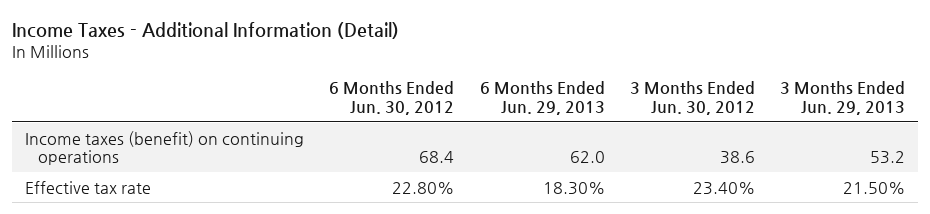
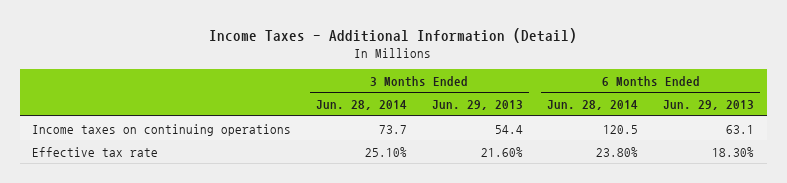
[329,81,455,115] 6 Months Ended Jun. 30, 2012 -> none
[629,81,755,115] 3 Months Ended Jun. 30, 2012 -> none
none -> [316,100,408,111] Jun. 28, 2014
none -> [547,100,639,111] Jun. 28, 2014
[25,130,305,166] Income taxes (benefit) on continuing operations -> [32,123,292,136] Income taxes on continuing operations
[569,151,605,164] 62.0 -> [726,124,755,134] 63.1
[869,151,905,165] 53.2 -> [494,124,523,134] 54.4
[842,181,905,194] 21.50% -> [480,146,523,157] 21.60%

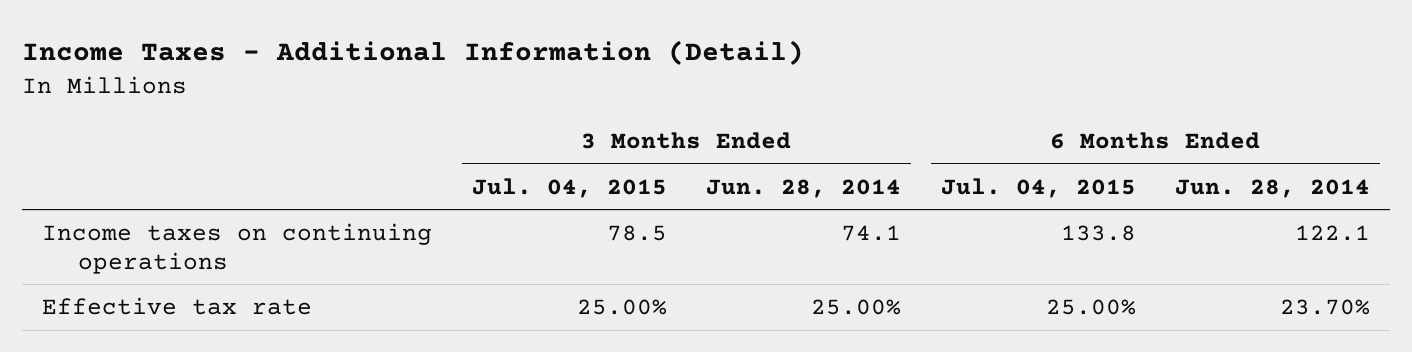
[431,100,523,111] Jun. 29, 2013 -> none
[663,100,755,111] Jun. 29, 2013 -> none
none -> [471,177,667,198] Jul. 04, 2015
none -> [940,177,1136,198] Jul. 04, 2015
[379,124,408,134] 73.7 -> [841,224,902,241] 74.1
[603,124,639,134] 120.5 -> [1295,224,1371,241] 122.1
[365,146,408,157] 25.10% -> [811,298,902,315] 25.00%
[596,146,639,157] 23.80% -> [1280,298,1371,315] 23.70%

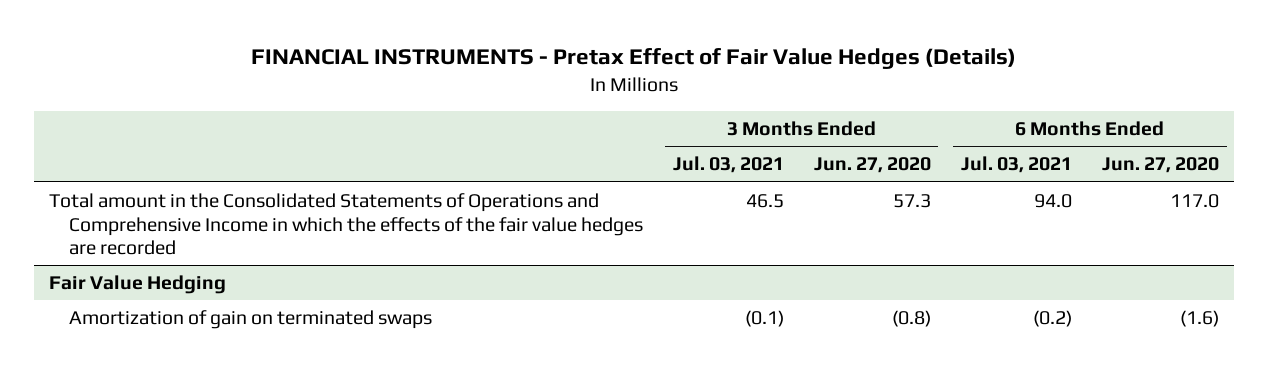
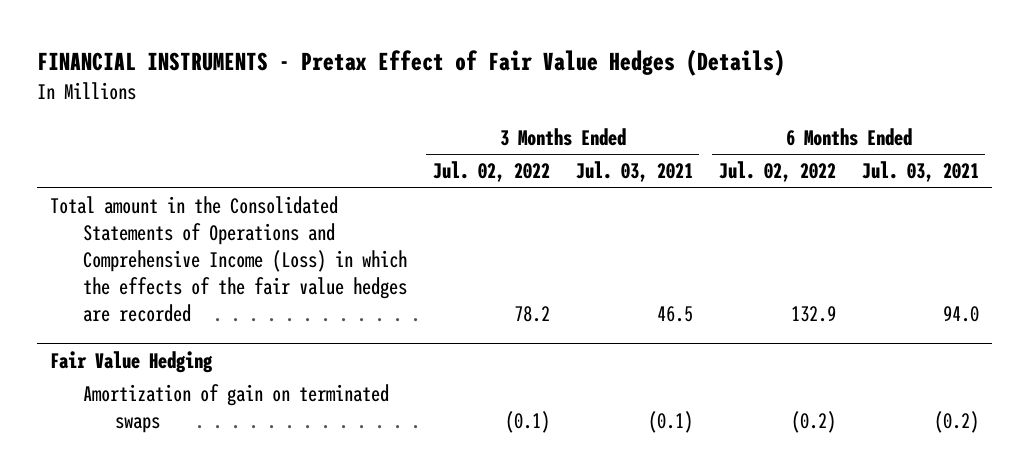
[813,157,931,174] Jun. 27, 2020 -> none
[1102,157,1220,174] Jun. 27, 2020 -> none
none -> [432,161,550,183] Jul. 02, 2022
none -> [718,161,836,183] Jul. 02, 2022
[48,193,643,256] Total amount in the Consolidated Statements of Operations and Comprehensive Income in which the effects of the fair value hedges are recorded -> [50,196,407,322] Total amount in the Consolidated Statements of Operations and Comprehensive Income (Loss) in which the effects of the fair value hedges are recorded

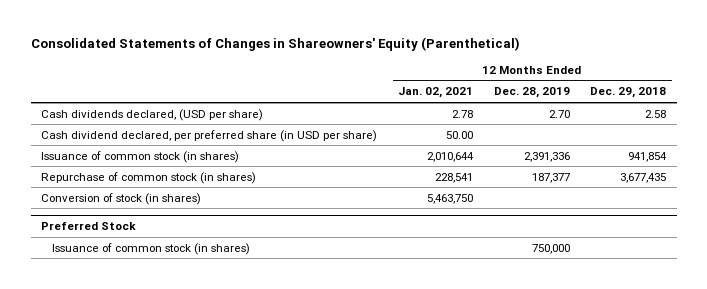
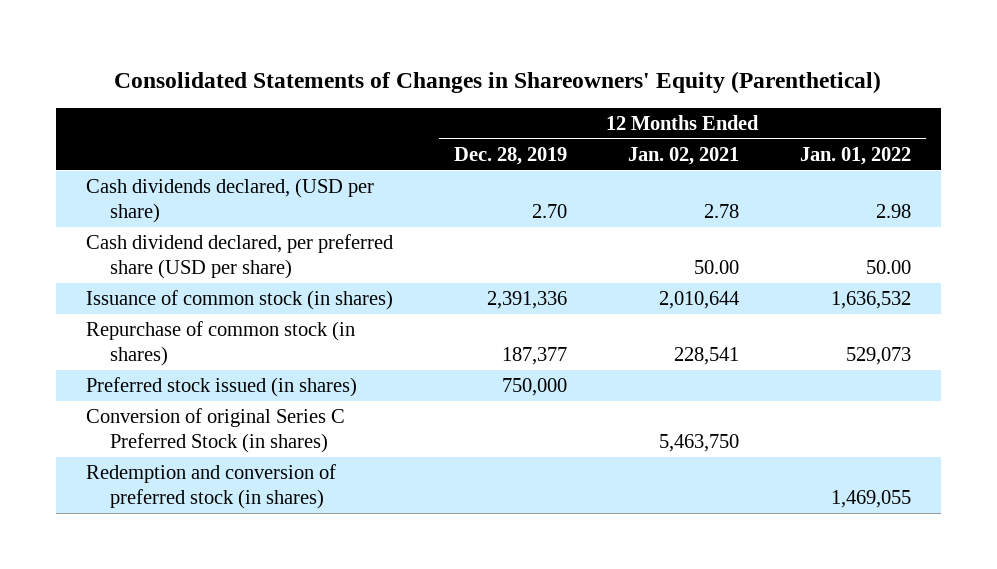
[590,87,667,99] Dec. 29, 2018 -> none
none -> [799,146,911,165] Jan. 01, 2022
[40,129,377,142] Cash dividend declared, per preferred share (in USD per share) -> [86,234,394,280] Cash dividend declared, per preferred share (USD per share)
[40,221,136,230] Preferred Stock -> none
[52,242,251,255] Issuance of common stock (in shares) -> none
none -> [86,377,358,398] Preferred stock issued (in shares)
[40,192,201,205] Conversion of stock (in shares) -> [86,408,346,454] Conversion of original Series C Preferred Stock (in shares)
none -> [86,464,337,510] Redemption and conversion of preferred stock (in shares)

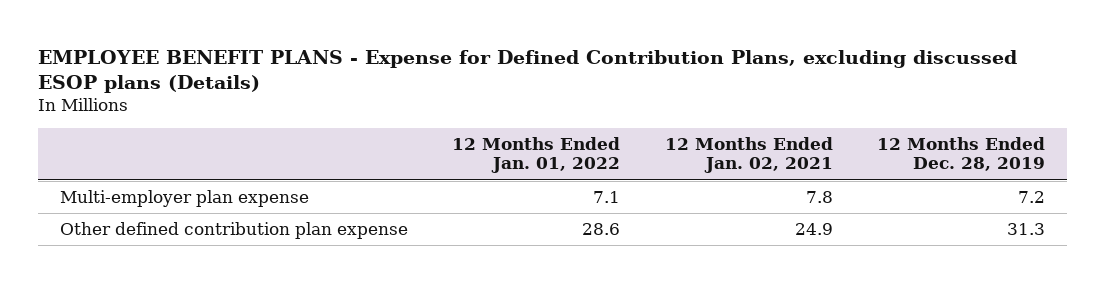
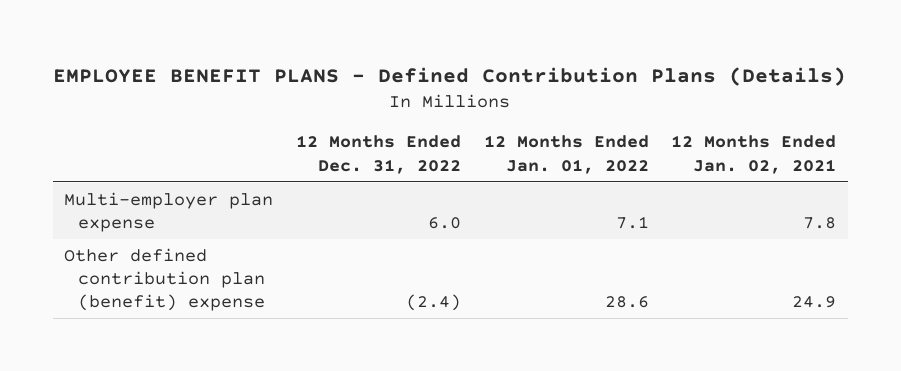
[38,49,1018,94] EMPLOYEE BENEFIT PLANS - Expense for Defined Contribution Plans, excluding discussed ESOP plans (Details) -> [53,66,847,86] EMPLOYEE BENEFIT PLANS - Defined Contribution Plans (Details)
[876,136,1045,172] 12 Months Ended Dec. 28, 2019 -> none
none -> [295,135,461,174] 12 Months Ended Dec. 31, 2022
[60,222,409,240] Other defined contribution plan expense -> [64,247,265,312] Other defined contribution plan (benefit) expense

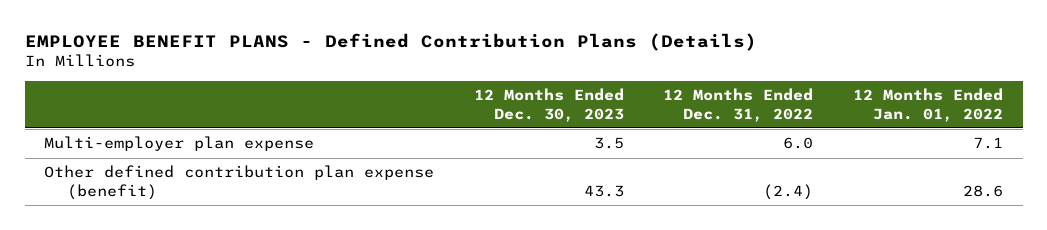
[671,135,837,174] 12 Months Ended Jan. 02, 2021 -> none
none -> [473,87,624,122] 12 Months Ended Dec. 30, 2023
[64,247,265,312] Other defined contribution plan (benefit) expense -> [44,165,435,200] Other defined contribution plan expense (benefit)

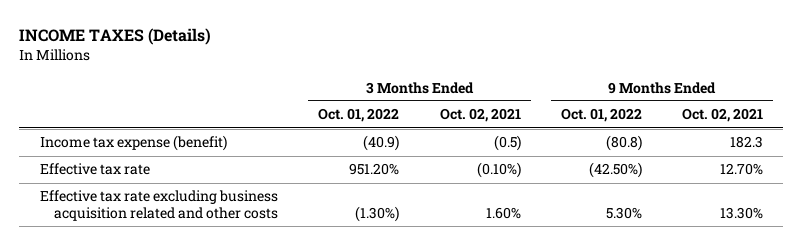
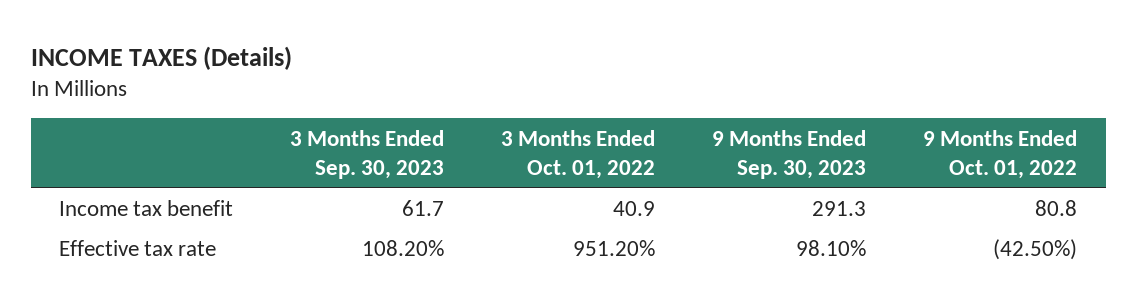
[439,108,521,123] Oct. 02, 2021 -> none
[681,108,763,123] Oct. 02, 2021 -> none
none -> [290,129,445,179] 3 Months Ended Sep. 30, 2023
none -> [712,129,867,179] 9 Months Ended Sep. 30, 2023
[39,135,227,152] Income tax expense (benefit) -> [59,200,234,217] Income tax benefit
[363,135,400,152] (40.9) -> [613,201,656,217] 40.9
[605,135,642,152] (80.8) -> [1035,200,1078,217] 80.8
[39,190,279,221] Effective tax rate excluding business acquisition related and other costs -> none

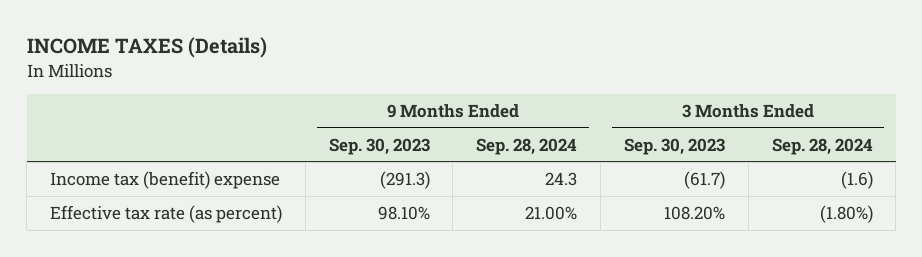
[501,129,656,179] 3 Months Ended Oct. 01, 2022 -> none
[923,129,1078,179] 9 Months Ended Oct. 01, 2022 -> none
none -> [476,137,578,155] Sep. 28, 2024
none -> [771,137,873,155] Sep. 28, 2024
[59,200,234,217] Income tax benefit -> [49,171,280,190] Income tax (benefit) expense
[402,200,445,217] 61.7 -> [683,171,725,190] (61.7)
[812,201,867,217] 291.3 -> [379,171,430,190] (291.3)
[59,240,217,257] Effective tax rate -> [49,205,282,224] Effective tax rate (as percent)

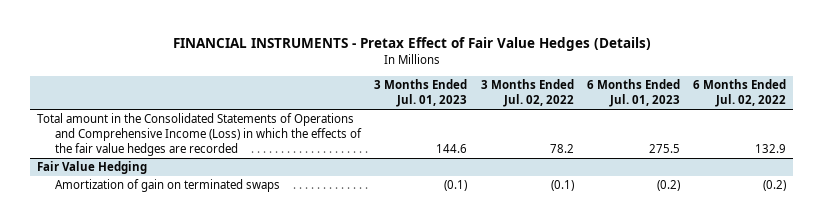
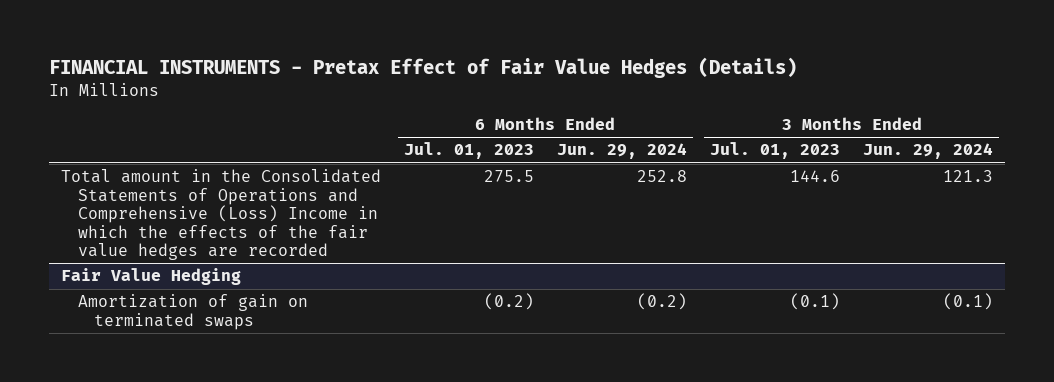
[480,78,574,107] 3 Months Ended Jul. 02, 2022 -> none
[693,78,787,107] 6 Months Ended Jul. 02, 2022 -> none
none -> [557,143,688,160] Jun. 29, 2024
none -> [863,143,994,160] Jun. 29, 2024
[36,113,363,157] Total amount in the Consolidated Statements of Operations and Comprehensive Income (Loss) in which the effects of the fair value hedges are recorded -> [60,169,381,261] Total amount in the Consolidated Statements of Operations and Comprehensive (Loss) Income in which the effects of the fair value hedges are recorded

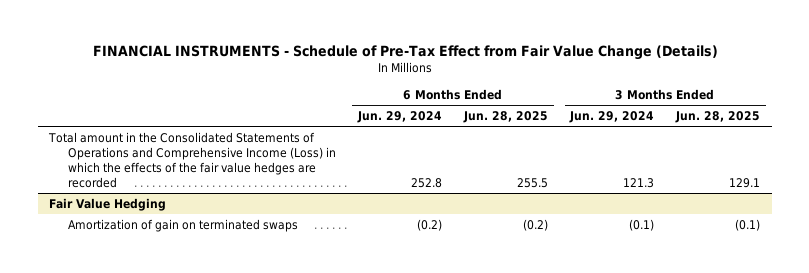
[49,57,798,79] FINANCIAL INSTRUMENTS - Pretax Effect of Fair Value Hedges (Details) -> [92,45,718,61] FINANCIAL INSTRUMENTS - Schedule of Pre-Tax Effect from Fair Value Change (Details)
[403,142,534,160] Jul. 01, 2023 -> none
[710,142,841,160] Jul. 01, 2023 -> none
none -> [463,110,549,123] Jun. 28, 2025
none -> [675,110,761,123] Jun. 28, 2025
[60,169,381,261] Total amount in the Consolidated Statements of Operations and Comprehensive (Loss) Income in which the effects of the fair value hedges are recorded -> [47,131,336,189] Total amount in the Consolidated Statements of Operations and Comprehensive Income (Loss) in which the effects of the fair value hedges are recorded

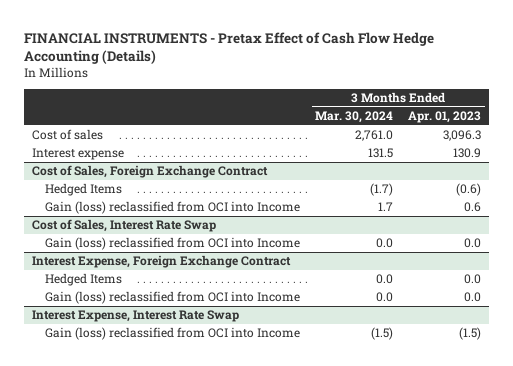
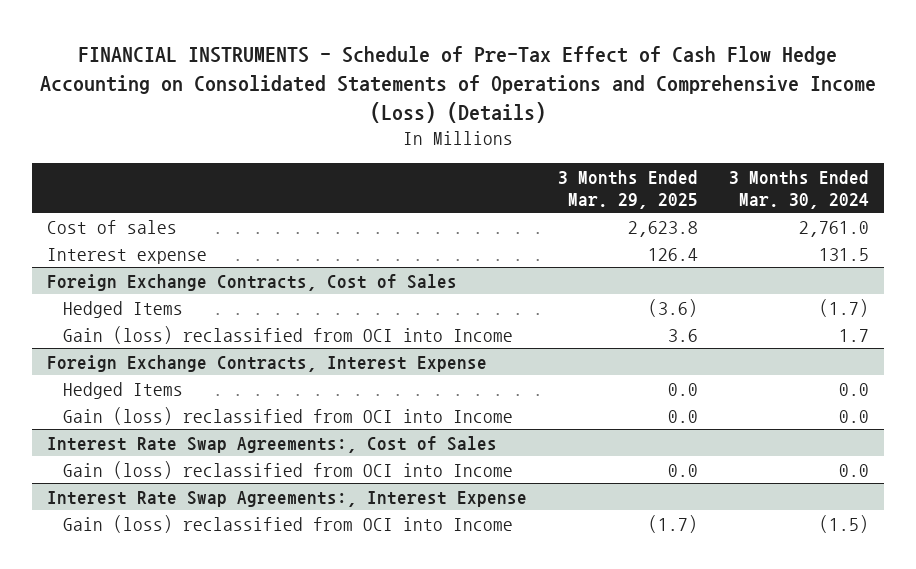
[24,31,435,65] FINANCIAL INSTRUMENTS - Pretax Effect of Cash Flow Hedge Accounting (Details) -> [39,45,876,123] FINANCIAL INSTRUMENTS - Schedule of Pre-Tax Effect of Cash Flow Hedge Accounting on Consolidated Statements of Operations and Comprehensive Income (Loss) (Details)
[408,111,482,124] Apr. 01, 2023 -> none
none -> [557,169,698,209] 3 Months Ended Mar. 29, 2025
[31,165,268,179] Cost of Sales, Foreign Exchange Contract -> [47,273,458,291] Foreign Exchange Contracts, Cost of Sales
[31,219,216,233] Cost of Sales, Interest Rate Swap -> none
[45,237,301,251] Gain (loss) reclassified from OCI into Income -> none
[31,255,291,269] Interest Expense, Foreign Exchange Contract -> [47,354,488,372] Foreign Exchange Contracts, Interest Expense
none -> [47,435,498,453] Interest Rate Swap Agreements:, Cost of Sales
none -> [63,460,514,479] Gain (loss) reclassified from OCI into Income
[31,310,239,323] Interest Expense, Interest Rate Swap -> [47,490,528,507] Interest Rate Swap Agreements:, Interest Expense

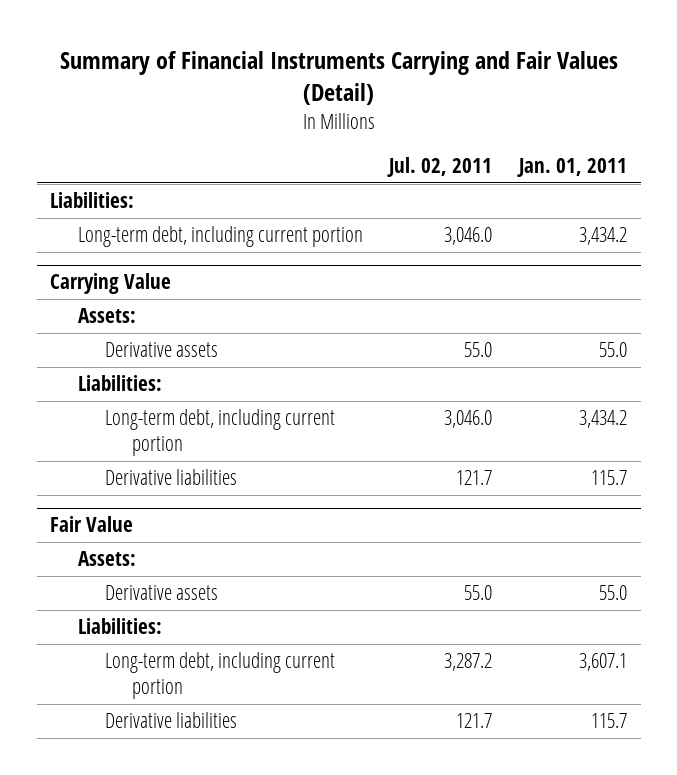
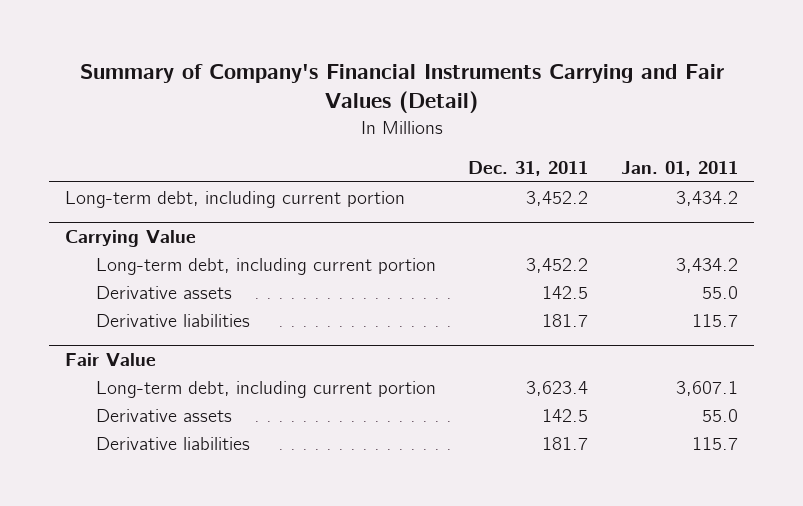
[59,50,618,105] Summary of Financial Instruments Carrying and Fair Values (Detail) -> [79,63,724,114] Summary of Company's Financial Instruments Carrying and Fair Values (Detail)
[387,157,493,178] Jul. 02, 2011 -> none
none -> [468,161,589,177] Dec. 31, 2011
[50,192,135,209] Liabilities: -> none
[77,308,136,324] Assets: -> none
[77,375,162,392] Liabilities: -> none
[105,342,219,358] Derivative assets -> [95,285,232,299] Derivative assets
[77,551,136,567] Assets: -> none
[77,618,162,635] Liabilities: -> none
[105,585,219,601] Derivative assets -> [95,408,232,422] Derivative assets

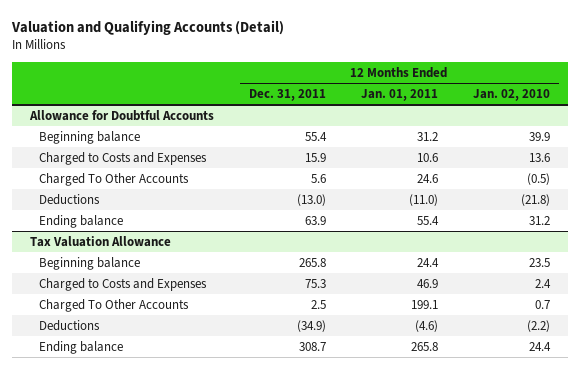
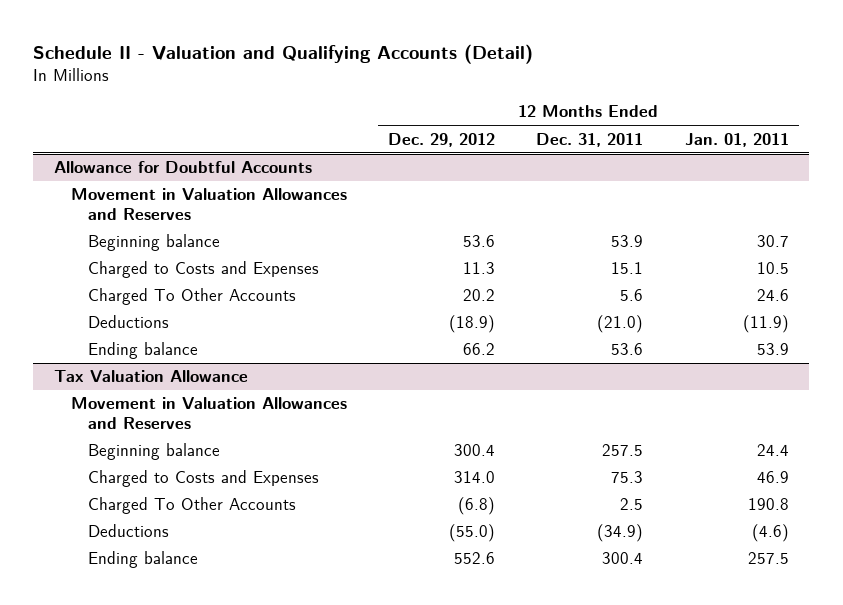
[11,19,285,35] Valuation and Qualifying Accounts (Detail) -> [33,43,534,64] Schedule II - Valuation and Qualifying Accounts (Detail)
[473,88,551,101] Jan. 02, 2010 -> none
none -> [388,132,496,147] Dec. 29, 2012
none -> [70,188,347,220] Movement in Valuation Allowances and Reserves
[304,131,327,141] 55.4 -> [611,235,644,248] 53.9
[416,131,438,141] 31.2 -> [756,235,789,248] 30.7
[304,152,326,162] 15.9 -> [611,262,644,275] 15.1
[416,152,438,162] 10.6 -> [756,262,789,275] 10.5
[296,193,326,206] (13.0) -> [597,315,644,334] (21.0)
[408,193,438,206] (11.0) -> [742,315,789,334] (11.9)
[304,215,326,225] 63.9 -> [611,343,644,356] 53.6
[416,215,439,225] 55.4 -> [756,343,789,356] 53.9
none -> [70,397,347,429] Movement in Valuation Allowances and Reserves
[298,257,326,267] 265.8 -> [602,444,644,457] 257.5
[410,299,438,309] 199.1 -> [747,498,789,511] 190.8
[298,341,326,351] 308.7 -> [602,552,644,565] 300.4
[410,341,438,351] 265.8 -> [747,552,789,565] 257.5

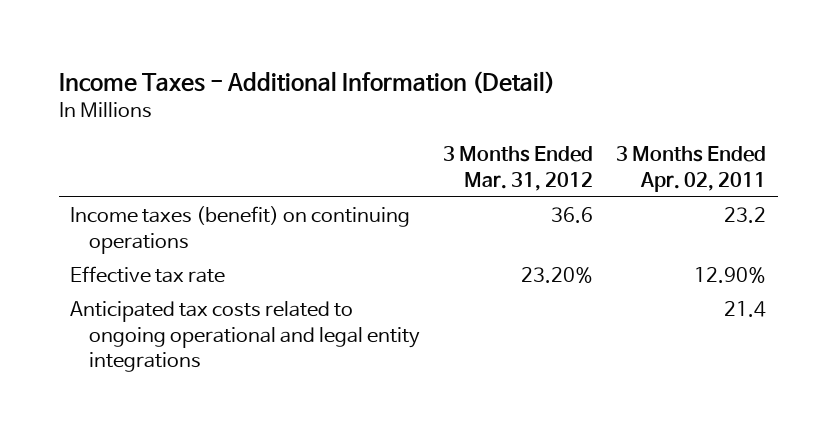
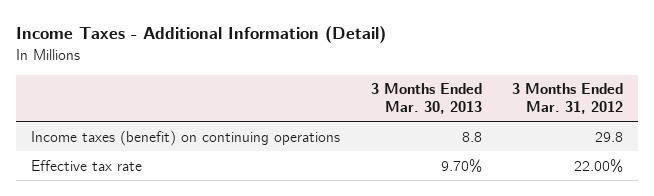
[616,146,767,192] 3 Months Ended Apr. 02, 2011 -> none
none -> [370,83,482,115] 3 Months Ended Mar. 30, 2013
[70,301,421,372] Anticipated tax costs related to ongoing operational and legal entity integrations -> none
[551,207,594,224] 36.6 -> [594,131,623,142] 29.8
[521,267,594,284] 23.20% -> [573,158,623,173] 22.00%

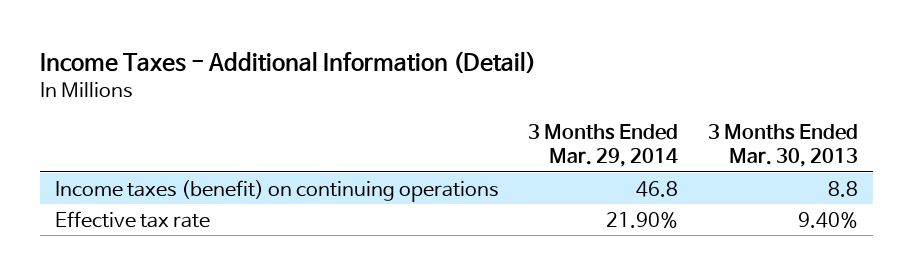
[511,83,623,115] 3 Months Ended Mar. 31, 2012 -> none
none -> [528,124,679,168] 3 Months Ended Mar. 29, 2014
[440,158,482,173] 9.70% -> [797,211,858,228] 9.40%

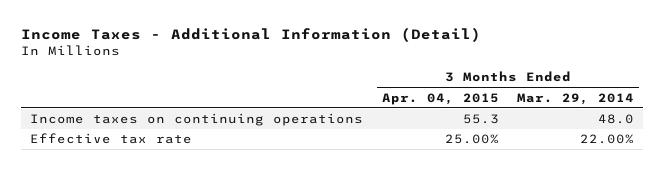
[707,124,858,168] 3 Months Ended Mar. 30, 2013 -> none
none -> [381,92,499,105] Apr. 04, 2015
[54,179,499,202] Income taxes (benefit) on continuing operations -> [29,113,363,127] Income taxes on continuing operations
[636,180,679,197] 46.8 -> [598,114,635,125] 48.0
[606,211,679,228] 21.90% -> [580,134,635,145] 22.00%

